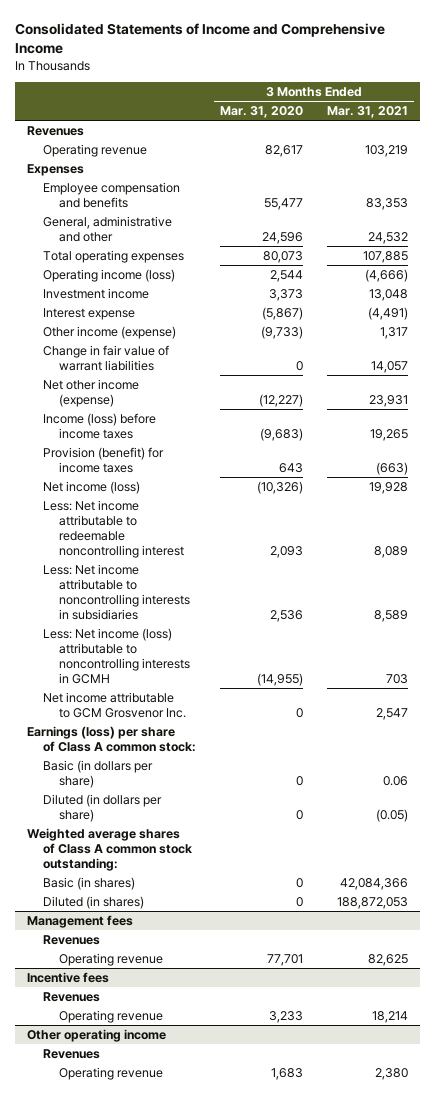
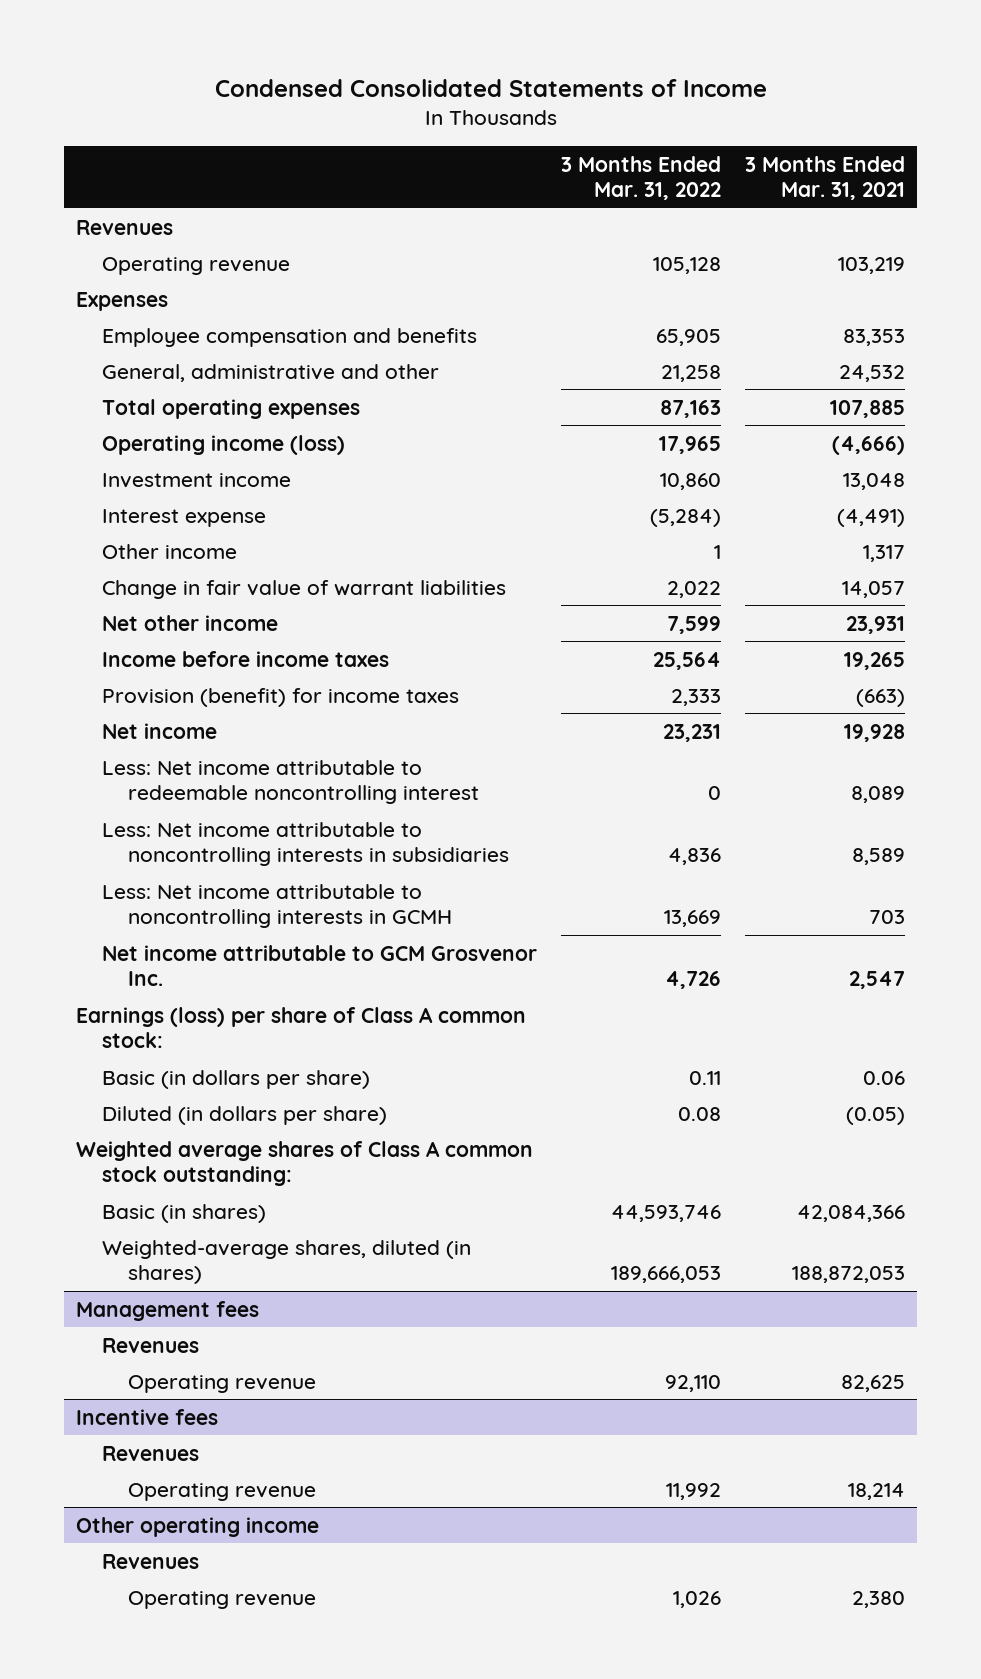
[14,23,385,55] Consolidated Statements of Income and Comprehensive Income -> [214,78,767,97] Condensed Consolidated Statements of Income
[219,106,303,119] Mar. 31, 2020 -> none
none -> [561,155,722,201] 3 Months Ended Mar. 31, 2022
[42,325,176,339] Other income (expense) -> [102,543,238,559] Other income
[42,378,139,407] Net other income (expense) -> [102,614,279,631] Net other income
[42,412,156,439] Income (loss) before income taxes -> [102,650,390,667] Income before income taxes
[42,480,140,494] Net income (loss) -> [102,722,218,739] Net income
[42,627,190,684] Less: Net income (loss) attributable to noncontrolling interests in GCMH -> [102,883,453,928] Less: Net income attributable to noncontrolling interests in GCMH
[42,895,144,909] Diluted (in shares) -> [102,1239,472,1284] Weighted-average shares, diluted (in shares)

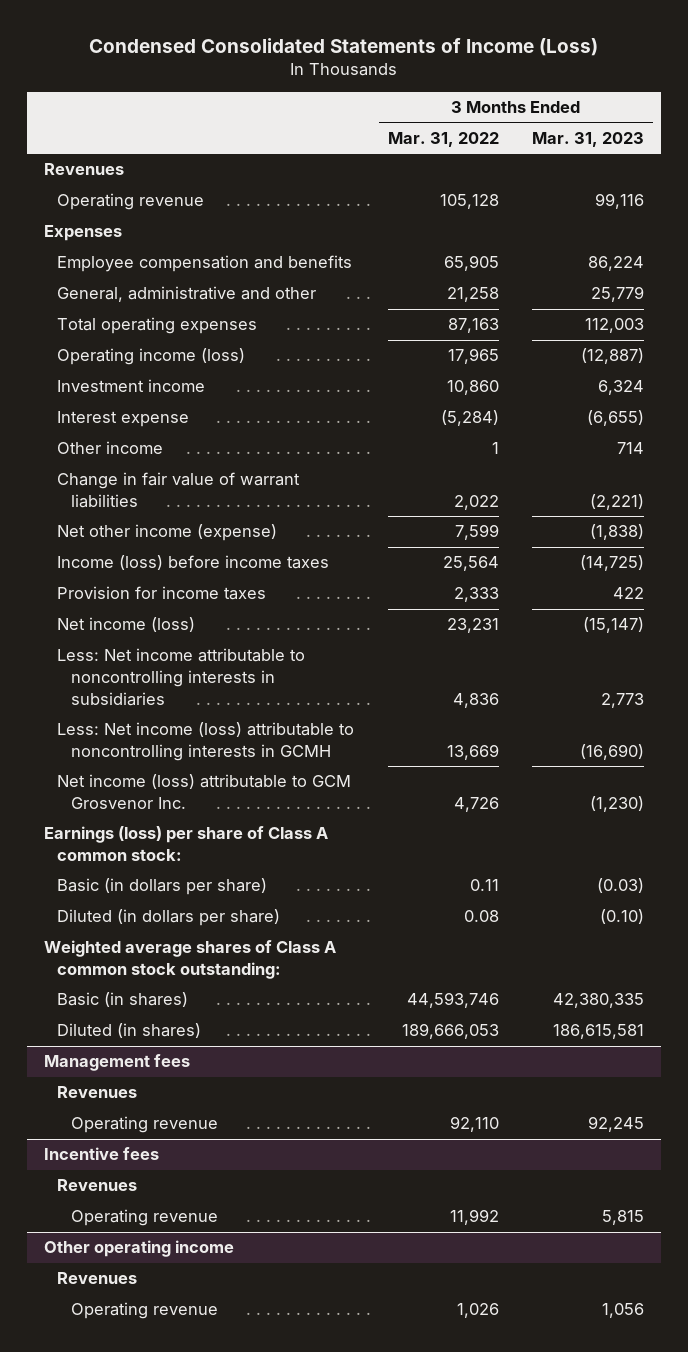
[214,78,767,97] Condensed Consolidated Statements of Income -> [88,37,598,56] Condensed Consolidated Statements of Income (Loss)
[745,155,906,201] 3 Months Ended Mar. 31, 2021 -> none
none -> [532,132,645,148] Mar. 31, 2023
[102,759,480,804] Less: Net income attributable to redeemable noncontrolling interest -> none
[102,614,279,631] Net other income -> [57,524,278,542] Net other income (expense)
[102,650,390,667] Income before income taxes -> [57,555,330,571] Income (loss) before income taxes
[102,687,460,707] Provision (benefit) for income taxes -> [57,586,267,601] Provision for income taxes
[102,722,218,739] Net income -> [57,617,196,633] Net income (loss)
[102,883,453,928] Less: Net income attributable to noncontrolling interests in GCMH -> [57,722,355,762] Less: Net income (loss) attributable to noncontrolling interests in GCMH
[102,944,538,986] Net income attributable to GCM Grosvenor Inc. -> [57,774,352,810] Net income (loss) attributable to GCM Grosvenor Inc.
[102,1239,472,1284] Weighted-average shares, diluted (in shares) -> [57,1023,202,1039] Diluted (in shares)

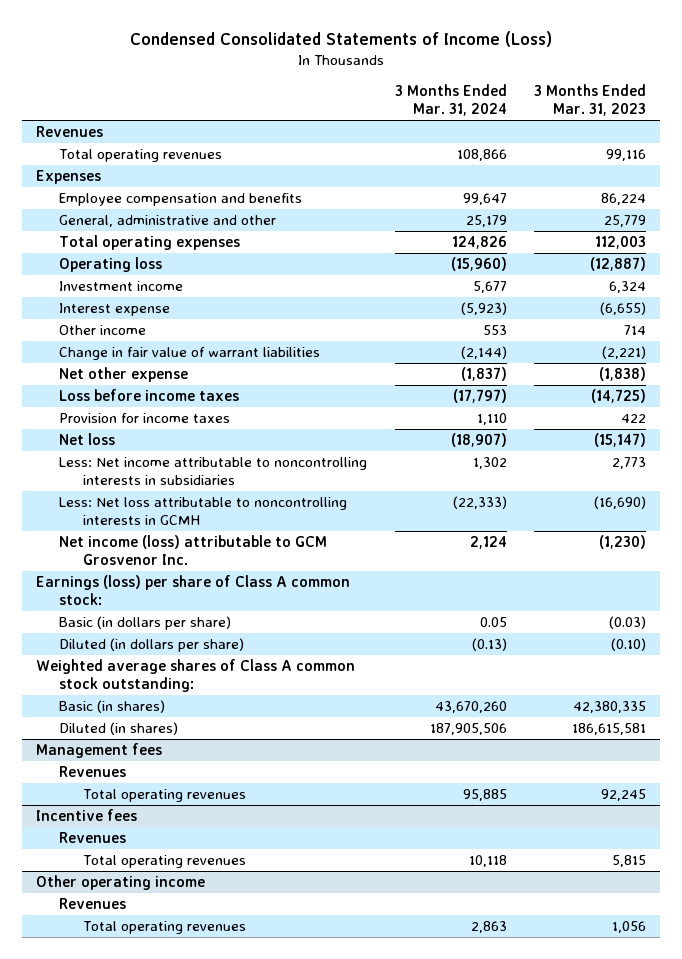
[387,132,499,148] Mar. 31, 2022 -> none
none -> [394,84,507,117] 3 Months Ended Mar. 31, 2024
[57,193,205,211] Operating revenue -> [59,148,223,162] Total operating revenues
[57,348,246,366] Operating income (loss) -> [59,256,163,272] Operating loss
[57,524,278,542] Net other income (expense) -> [59,366,189,382] Net other expense
[57,555,330,571] Income (loss) before income taxes -> [59,388,240,401] Loss before income taxes
[57,617,196,633] Net income (loss) -> [59,432,116,445] Net loss
[57,722,355,762] Less: Net income (loss) attributable to noncontrolling interests in GCMH -> [59,496,348,525] Less: Net loss attributable to noncontrolling interests in GCMH
[71,1116,219,1134] Operating revenue -> [82,788,246,802] Total operating revenues
[71,1209,219,1227] Operating revenue -> [82,854,246,868] Total operating revenues
[71,1302,219,1320] Operating revenue -> [82,920,246,934] Total operating revenues

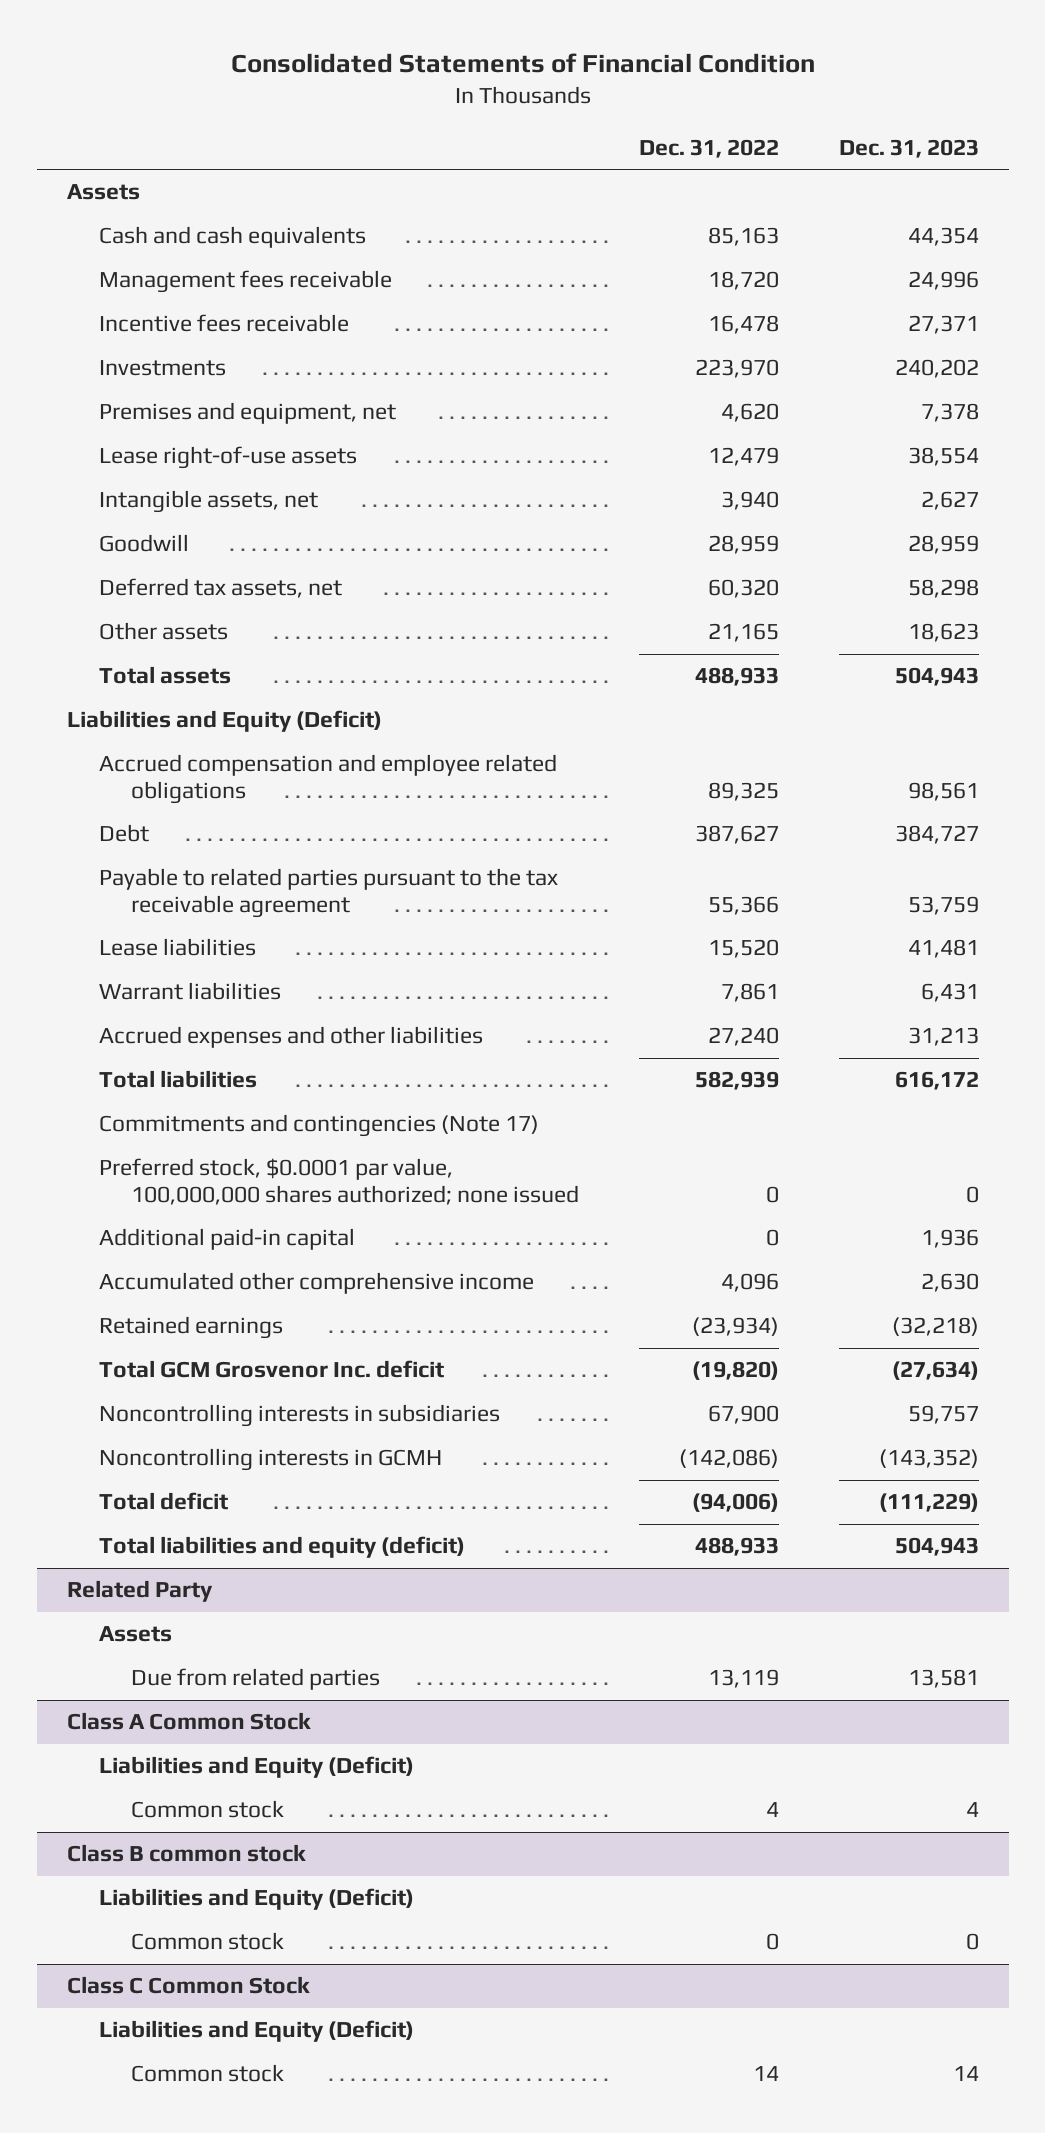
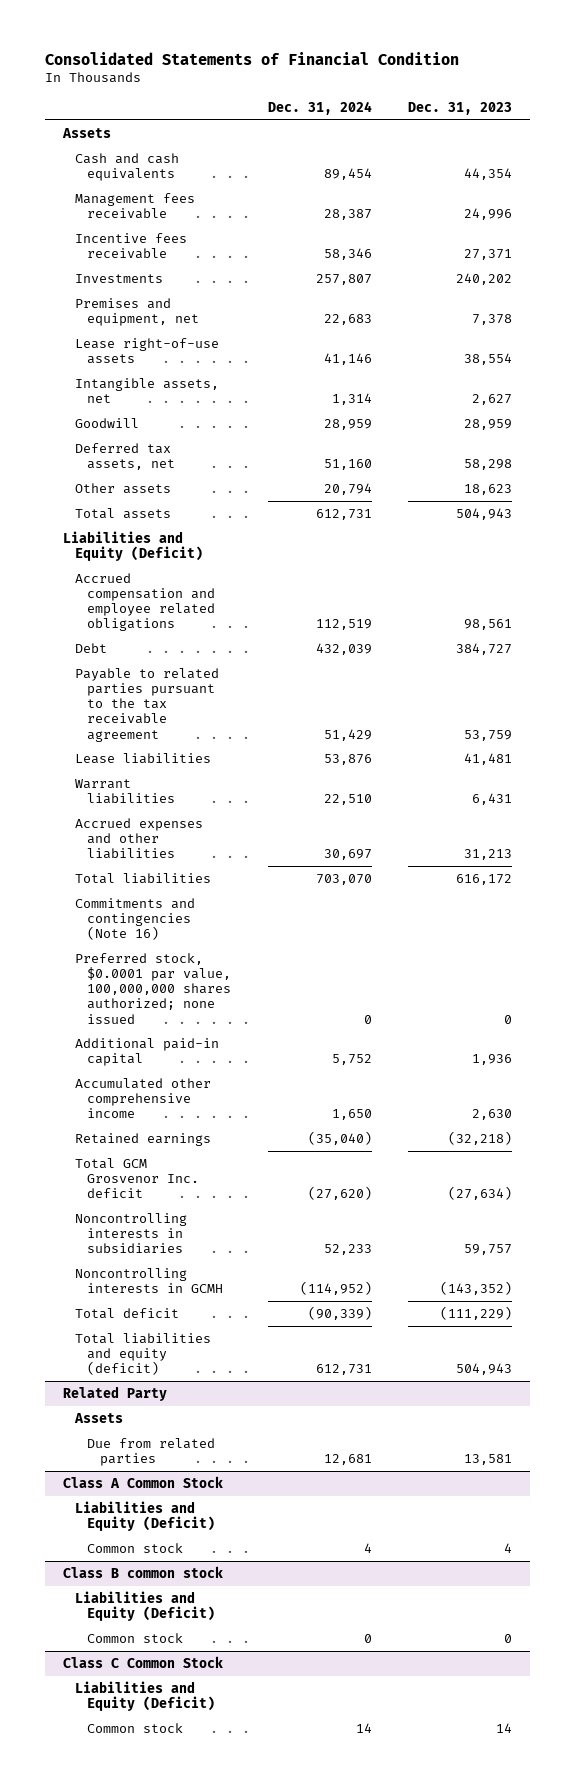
[638,138,779,158] Dec. 31, 2022 -> none
none -> [267,101,372,116] Dec. 31, 2024
[98,1114,539,1138] Commitments and contingencies (Note 17) -> [75,897,196,941] Commitments and contingencies (Note 16)

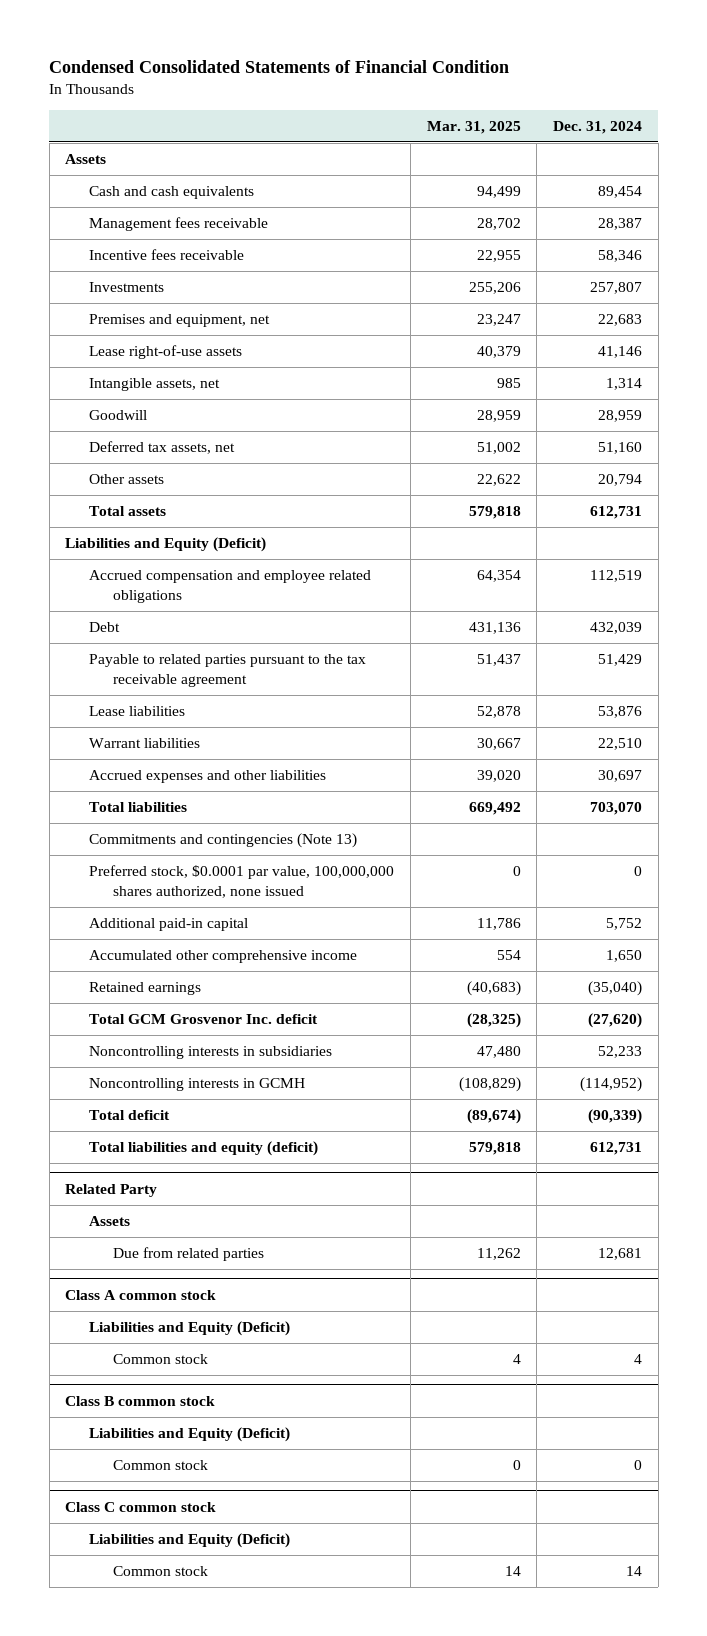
[44,51,459,65] Consolidated Statements of Financial Condition -> [49,60,510,74] Condensed Consolidated Statements of Financial Condition
[408,102,513,116] Dec. 31, 2023 -> none
none -> [426,120,521,134] Mar. 31, 2025
[75,897,196,941] Commitments and contingencies (Note 16) -> [89,833,358,849] Commitments and contingencies (Note 13)
[75,952,232,1024] Preferred stock, $0.0001 par value, 100,000,000 shares authorized; none issued -> [89,865,395,898] Preferred stock, $0.0001 par value, 100,000,000 shares authorized, none issued
[62,1475,223,1488] Class A Common Stock -> [65,1289,217,1300] Class A common stock
[62,1655,223,1668] Class C Common Stock -> [65,1501,217,1512] Class C common stock

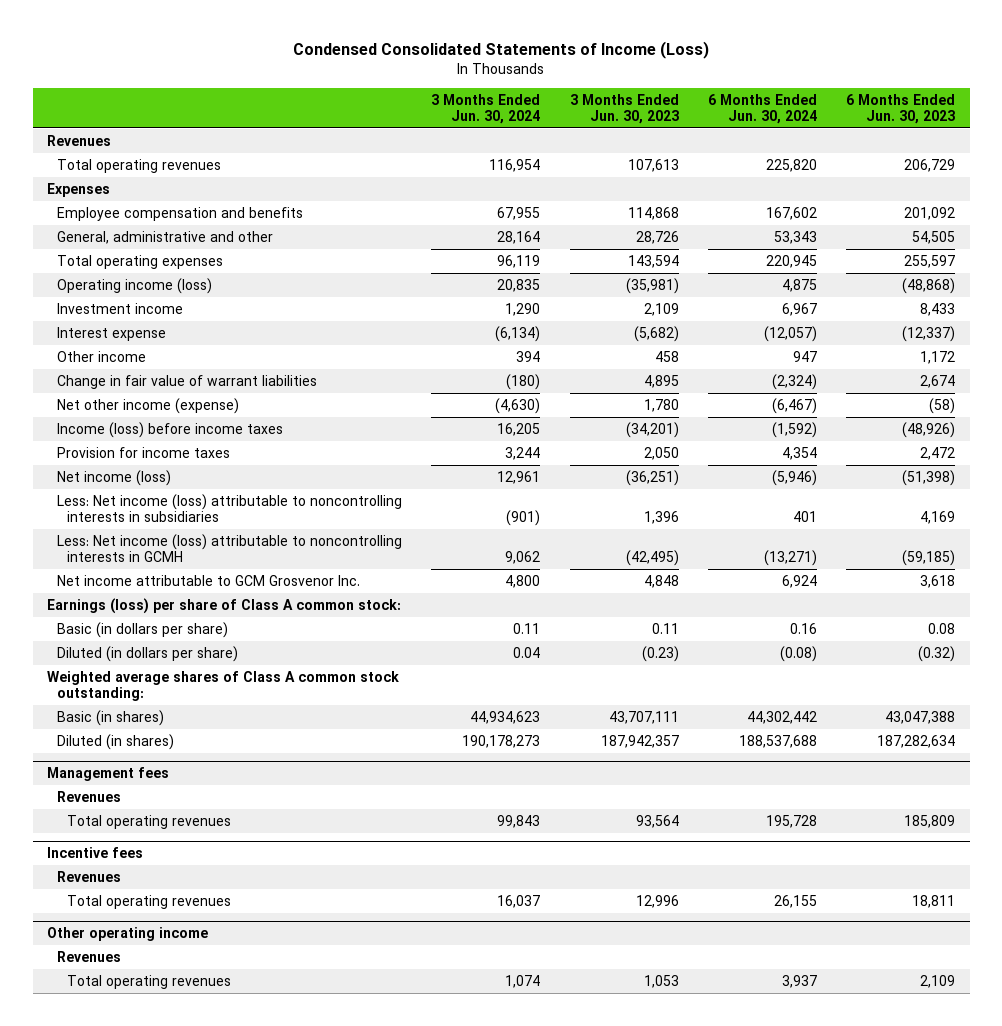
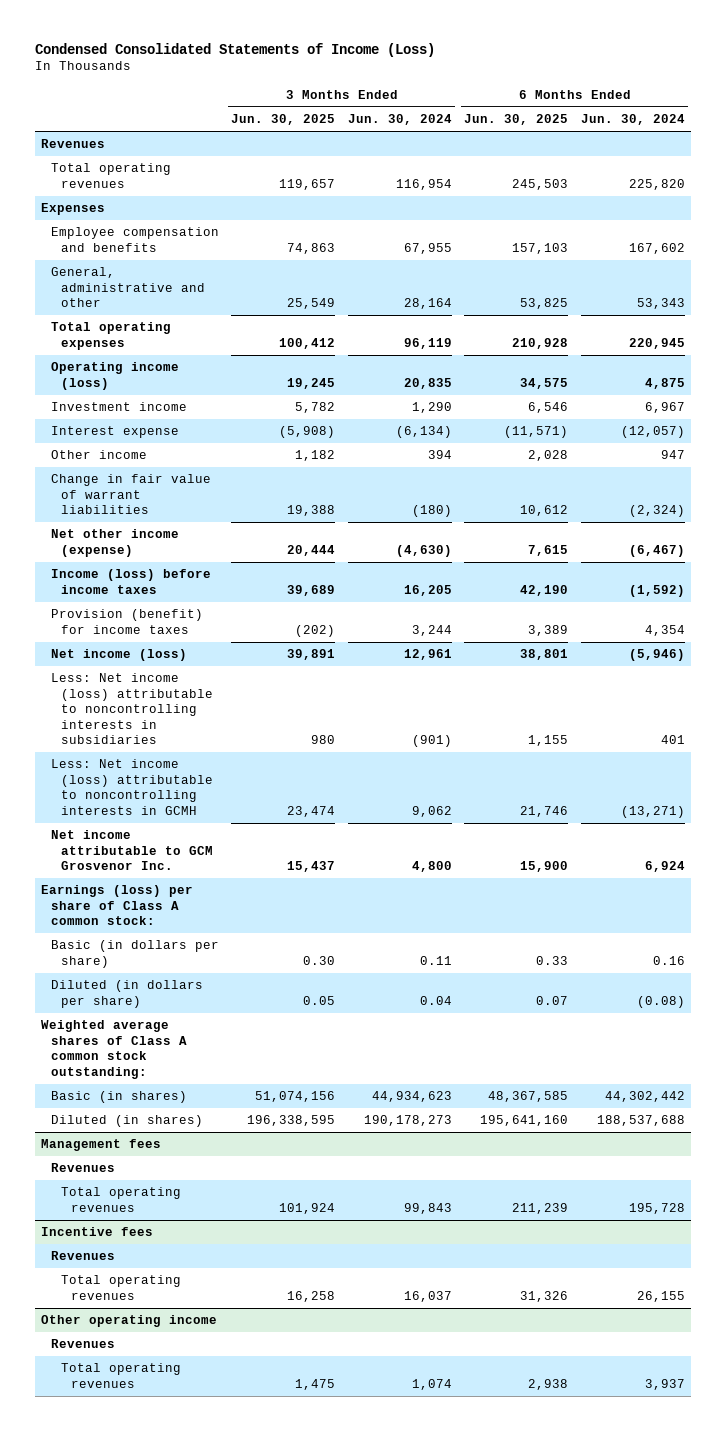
[569,93,679,125] 3 Months Ended Jun. 30, 2023 -> none
[846,93,956,125] 6 Months Ended Jun. 30, 2023 -> none
none -> [231,114,336,126] Jun. 30, 2025
none -> [464,114,569,126] Jun. 30, 2025
[57,446,231,458] Provision for income taxes -> [50,609,203,634] Provision (benefit) for income taxes

